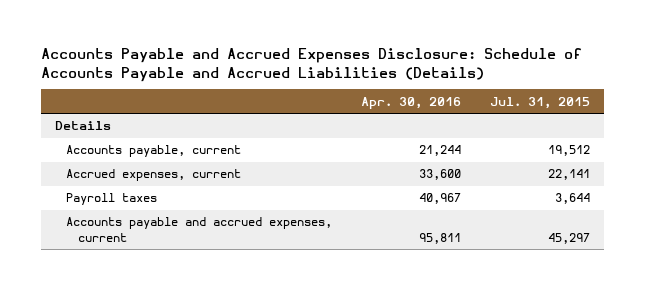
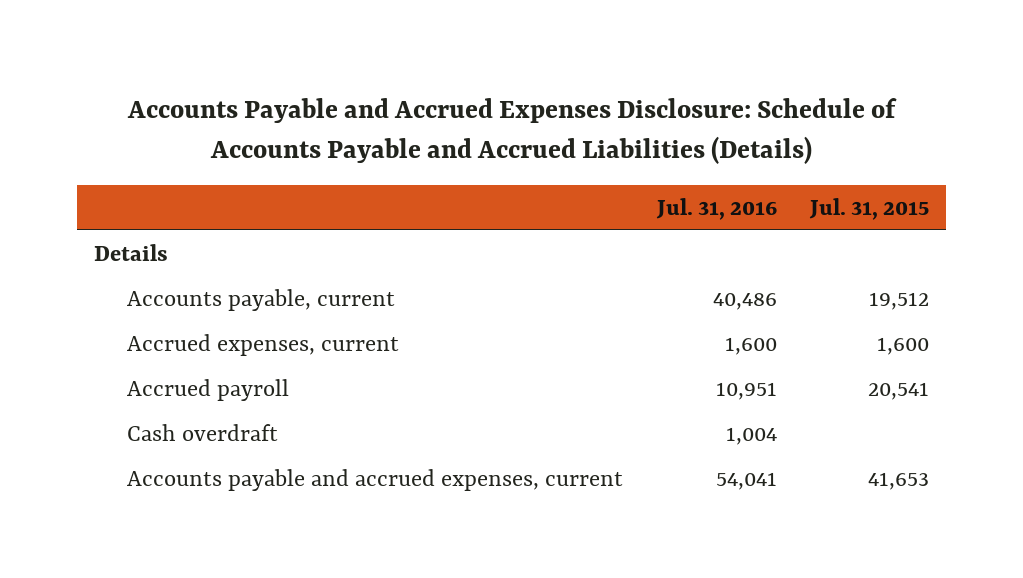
[361,96,462,109] Apr. 30, 2016 -> none
none -> [655,197,777,220] Jul. 31, 2016
[66,193,158,206] Payroll taxes -> none
[547,169,590,181] 22,141 -> [877,337,930,356] 1,600
none -> [127,379,290,402] Accrued payroll
none -> [127,424,279,442] Cash overdraft
[547,232,590,244] 45,297 -> [868,472,930,491] 41,653

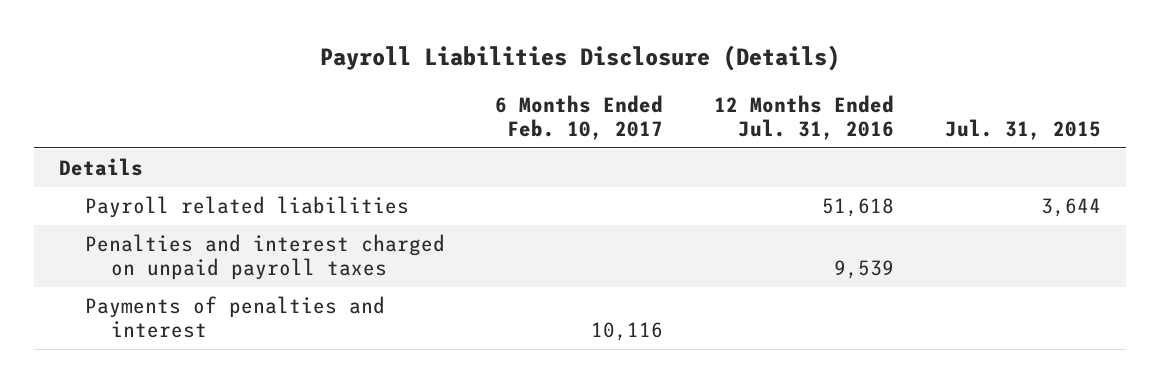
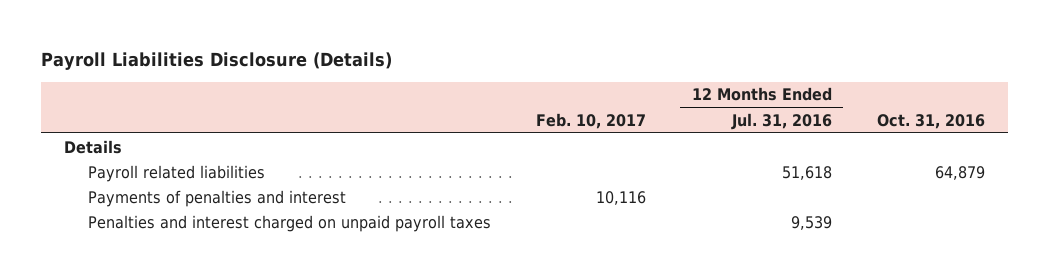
[495,94,664,140] 6 Months Ended Feb. 10, 2017 -> none
[944,118,1101,140] Jul. 31, 2015 -> none
none -> [536,112,647,129] Feb. 10, 2017
none -> [877,113,986,129] Oct. 31, 2016
[84,234,445,280] Penalties and interest charged on unpaid payroll taxes -> [87,214,491,232] Penalties and interest charged on unpaid payroll taxes

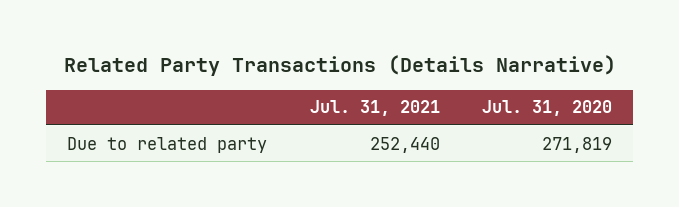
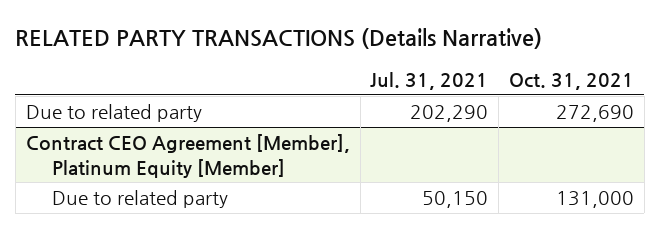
[63,55,616,77] Related Party Transactions (Details Narrative) -> [15,27,543,49] RELATED PARTY TRANSACTIONS (Details Narrative)
[482,100,613,117] Jul. 31, 2020 -> none
none -> [508,72,634,90] Oct. 31, 2021
[369,136,440,153] 252,440 -> [410,105,489,123] 202,290
none -> [25,134,350,178] Contract CEO Agreement [Member], Platinum Equity [Member]
none -> [52,190,229,209] Due to related party

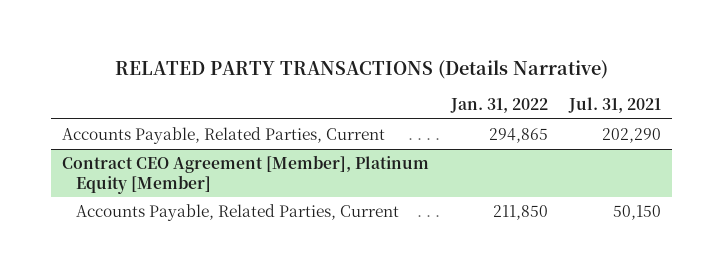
[508,72,634,90] Oct. 31, 2021 -> none
none -> [449,98,548,114] Jan. 31, 2022
[25,104,202,123] Due to related party -> [61,126,385,144] Accounts Payable, Related Parties, Current
[52,190,229,209] Due to related party -> [75,203,399,221] Accounts Payable, Related Parties, Current

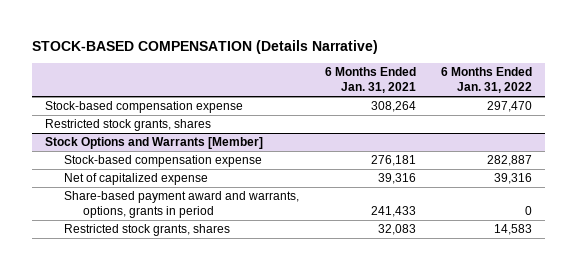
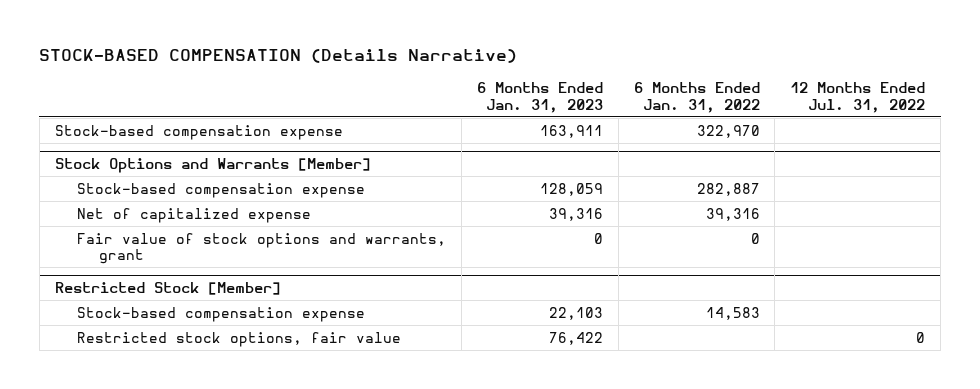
[324,67,416,94] 6 Months Ended Jan. 31, 2021 -> none
none -> [476,82,603,113] 6 Months Ended Jan. 31, 2023
none -> [790,82,926,113] 12 Months Ended Jul. 31, 2022
[44,119,211,132] Restricted stock grants, shares -> none
[487,101,533,113] 297,470 -> [696,124,760,138] 322,970
[64,191,300,219] Share-based payment award and warrants, options, grants in period -> [76,232,446,265] Fair value of stock options and warrants, grant
none -> [54,282,281,296] Restricted Stock [Member]
[64,224,231,237] Restricted stock grants, shares -> [76,306,365,322] Stock-based compensation expense
none -> [76,331,401,347] Restricted stock options, fair value

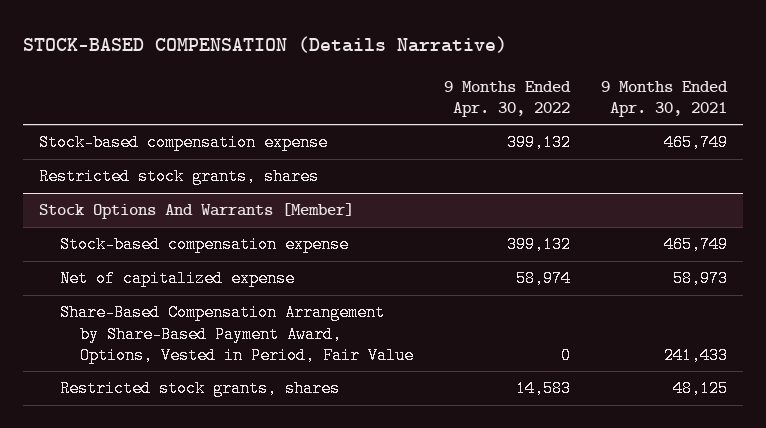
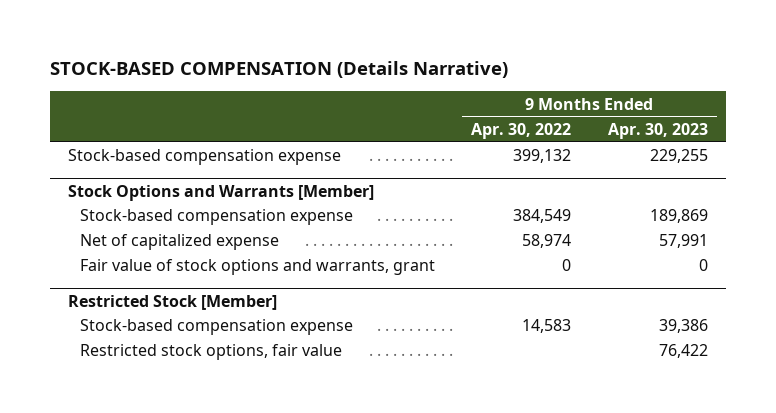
[601,80,729,117] 9 Months Ended Apr. 30, 2021 -> none
none -> [607,123,708,140] Apr. 30, 2023
[38,168,319,186] Restricted stock grants, shares -> none
[38,203,354,220] Stock Options And Warrants [Member] -> [68,184,375,201] Stock Options and Warrants [Member]
[507,236,572,254] 399,132 -> [513,209,572,224] 384,549
[59,304,415,364] Share-Based Compensation Arrangement by Share-Based Payment Award, Options, Vested in Period, Fair Value -> [80,259,436,276] Fair value of stock options and warrants, grant
none -> [68,294,278,310] Restricted Stock [Member]
[59,380,340,398] Restricted stock grants, shares -> [80,319,354,336] Stock-based compensation expense
none -> [80,344,343,361] Restricted stock options, fair value

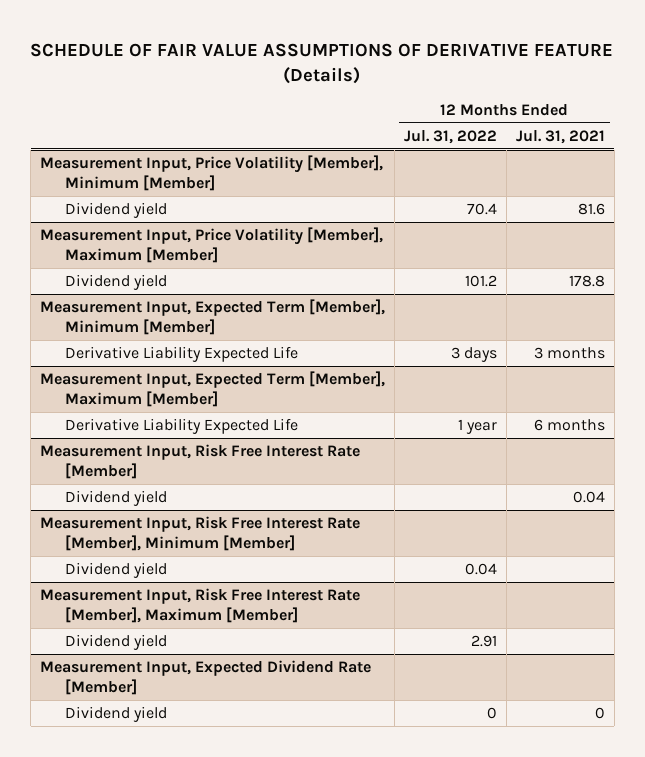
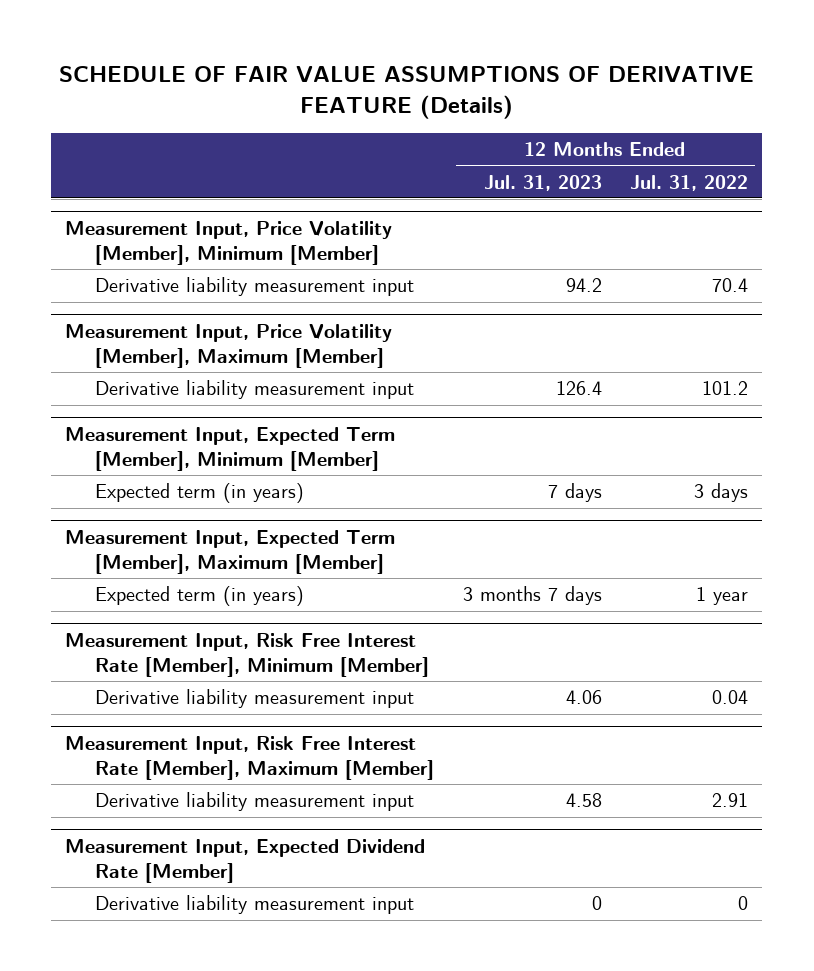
[515,129,605,144] Jul. 31, 2021 -> none
none -> [483,174,602,191] Jul. 31, 2023
[65,202,168,219] Dividend yield -> [95,277,415,297] Derivative liability measurement input
[65,274,168,291] Dividend yield -> [95,380,415,400] Derivative liability measurement input
[65,346,299,363] Derivative Liability Expected Life -> [95,483,305,504] Expected term (in years)
[40,444,361,480] Measurement Input, Risk Free Interest Rate [Member] -> none
[65,490,168,507] Dividend yield -> none
[65,418,299,435] Derivative Liability Expected Life -> [95,586,305,607] Expected term (in years)
[65,562,168,579] Dividend yield -> [95,689,415,709] Derivative liability measurement input
[65,634,168,651] Dividend yield -> [95,792,415,812] Derivative liability measurement input
[65,706,168,723] Dividend yield -> [95,895,415,915] Derivative liability measurement input

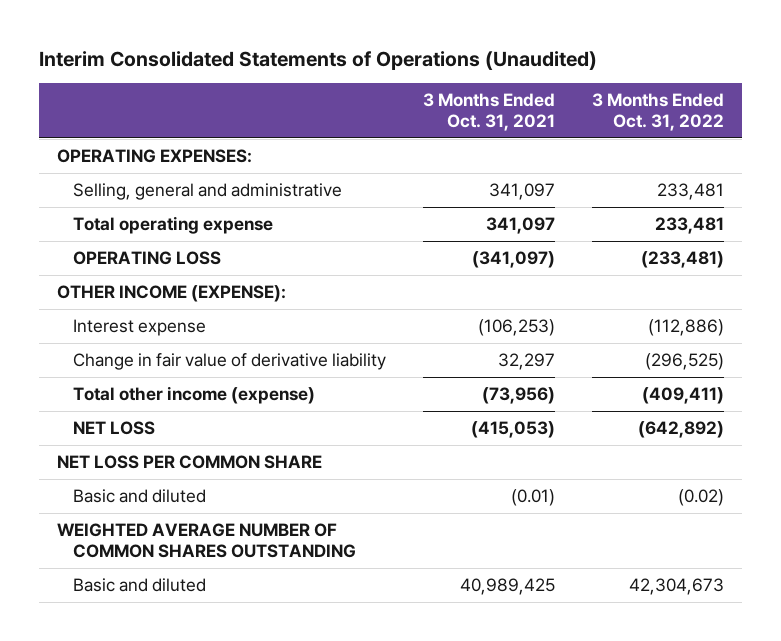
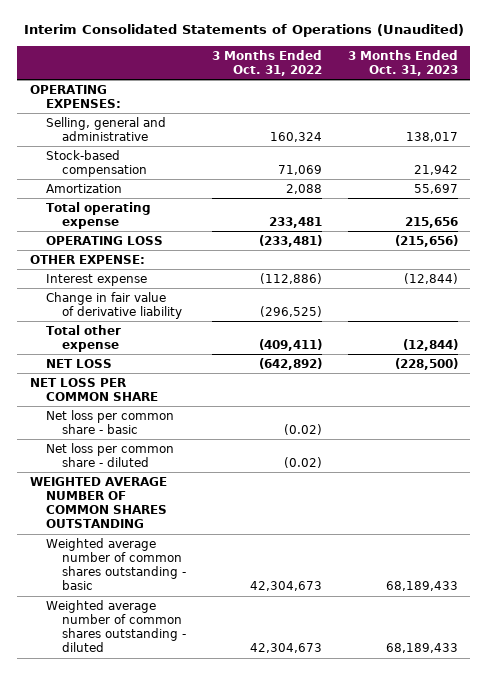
[422,93,555,131] 3 Months Ended Oct. 31, 2021 -> none
none -> [347,49,458,76] 3 Months Ended Oct. 31, 2023
[656,183,724,201] 233,481 -> [270,131,323,142] 160,324
none -> [46,149,148,177] Stock-based compensation
none -> [46,183,123,193] Amortization
[57,285,287,303] OTHER INCOME (EXPENSE): -> [29,254,145,264] OTHER EXPENSE:
[72,386,315,405] Total other income (expense) -> [46,324,122,352] Total other expense
[72,489,206,504] Basic and diluted -> [46,409,175,434] Net loss per common share - basic
none -> [46,442,175,467] Net loss per common share - diluted
[72,578,206,593] Basic and diluted -> [46,537,187,591] Weighted average number of common shares outstanding - basic
none -> [46,599,187,653] Weighted average number of common shares outstanding - diluted

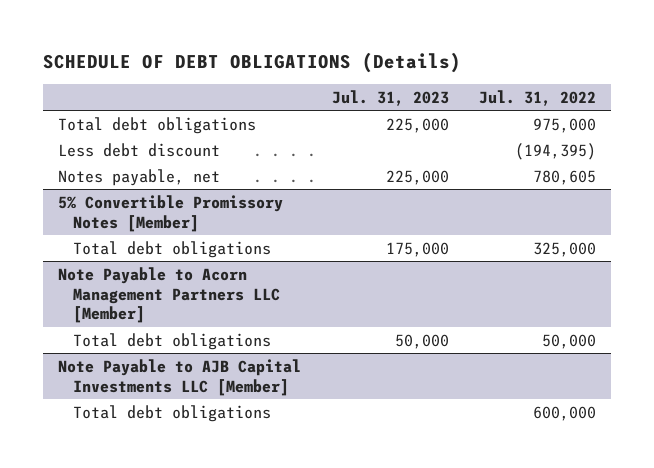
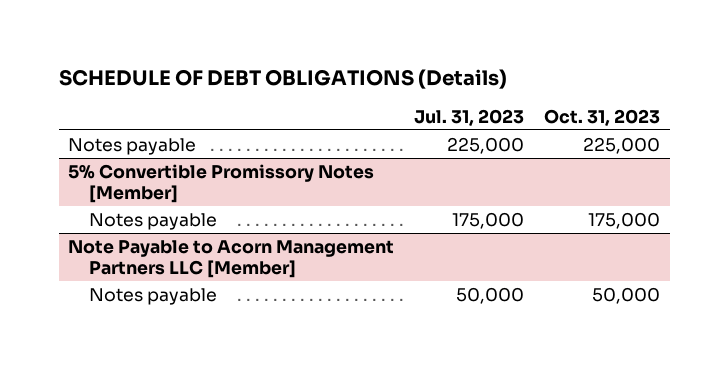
[478,89,596,106] Jul. 31, 2022 -> none
none -> [543,108,660,126] Oct. 31, 2023
[58,116,257,134] Total debt obligations -> none
[58,142,221,157] Less debt discount -> none
[58,168,221,186] Notes payable, net -> [68,137,197,155] Notes payable
[72,240,271,258] Total debt obligations -> [89,212,218,230] Notes payable
[72,332,271,350] Total debt obligations -> none
[58,358,302,396] Note Payable to AJB Capital Investments LLC [Member] -> none
[72,404,271,422] Total debt obligations -> none
none -> [89,287,218,305] Notes payable

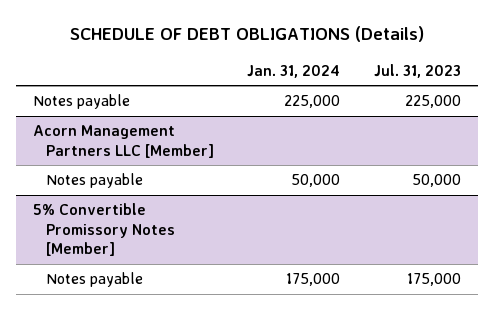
[543,108,660,126] Oct. 31, 2023 -> none
none -> [247,64,341,78] Jan. 31, 2024
none -> [32,125,214,158] Acorn Management Partners LLC [Member]
none -> [45,173,143,189] Notes payable
[68,239,395,278] Note Payable to Acorn Management Partners LLC [Member] -> none
[89,287,218,305] Notes payable -> none

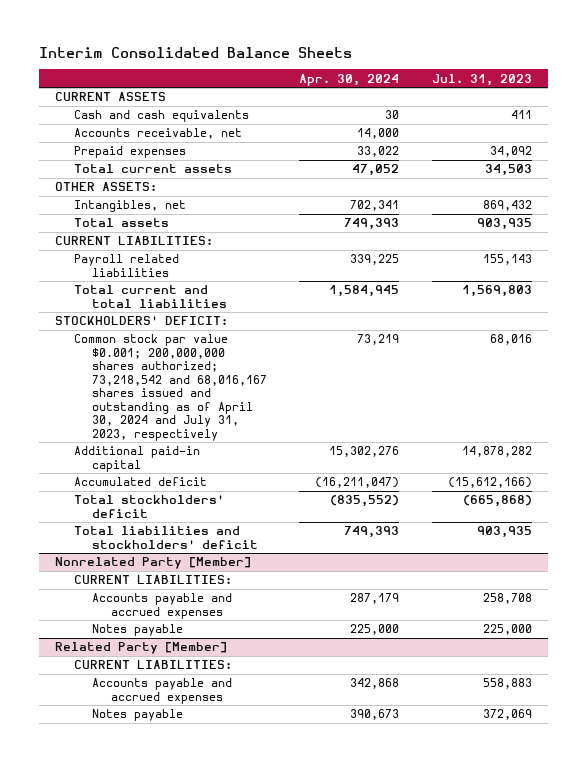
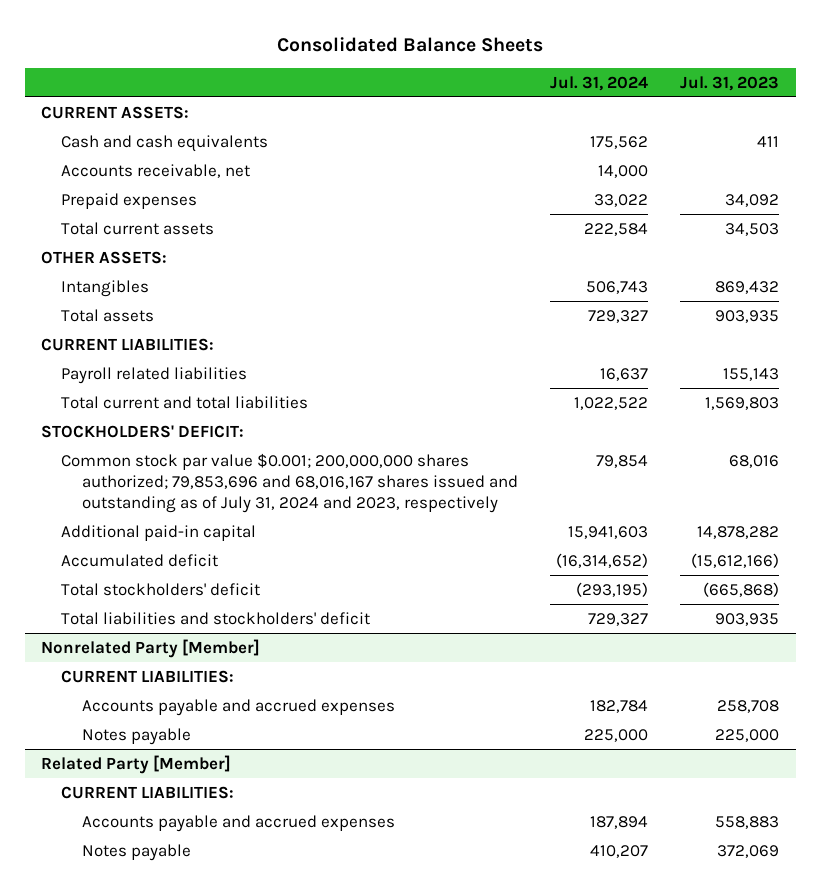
[39,46,353,58] Interim Consolidated Balance Sheets -> [277,36,544,52] Consolidated Balance Sheets
[299,73,400,86] Apr. 30, 2024 -> none
none -> [550,75,649,91] Jul. 31, 2024
[55,92,167,102] CURRENT ASSETS -> [40,105,189,119] CURRENT ASSETS:
[73,200,186,213] Intangibles, net -> [61,279,150,297] Intangibles
[73,334,268,441] Common stock par value $0.001; 200,000,000 shares authorized; 73,218,542 and 68,016,167 shares issued and outstanding as of April 30, 2024 and July 31, 2023, respectively -> [61,452,518,514] Common stock par value $0.001; 200,000,000 shares authorized; 79,853,696 and 68,016,167 shares issued and outstanding as of July 31, 2024 and 2023, respectively

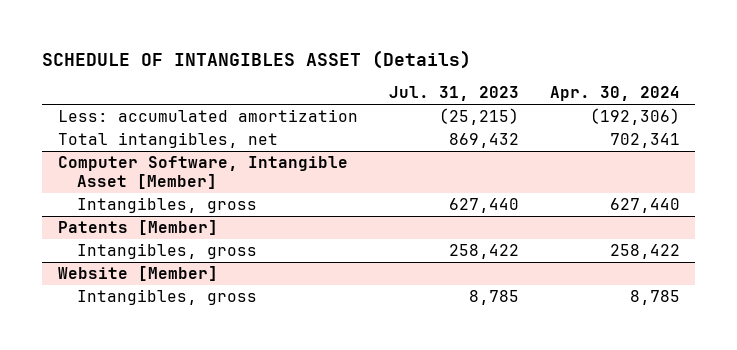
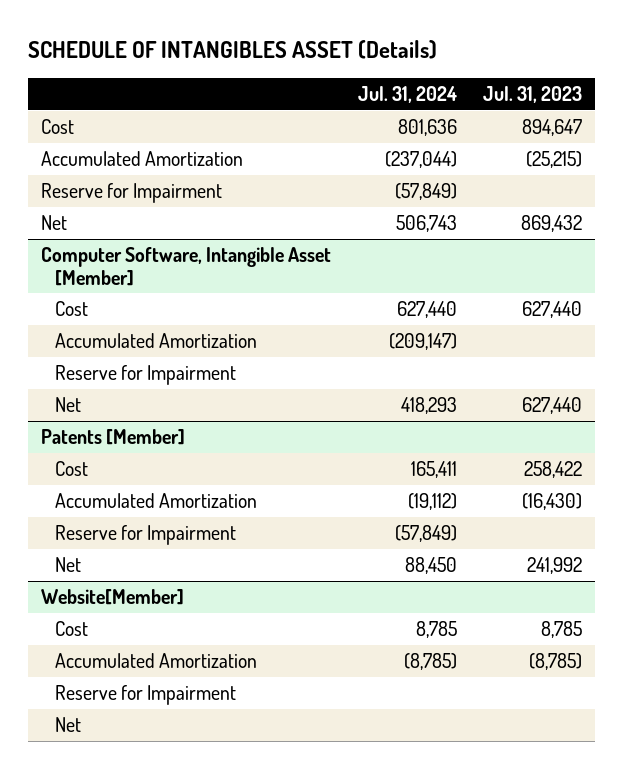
[549,86,680,102] Apr. 30, 2024 -> none
none -> [357,85,457,103] Jul. 31, 2024
none -> [41,119,75,135] Cost
[57,109,358,123] Less: accumulated amortization -> [41,151,244,167] Accumulated Amortization
none -> [41,183,223,204] Reserve for Impairment
[57,132,278,149] Total intangibles, net -> [41,215,68,231] Net
[77,197,258,214] Intangibles, gross -> [55,301,89,317] Cost
none -> [55,333,258,349] Accumulated Amortization
none -> [55,365,237,386] Reserve for Impairment
none -> [55,397,82,413] Net
[77,243,258,260] Intangibles, gross -> [55,461,89,477] Cost
none -> [55,493,258,509] Accumulated Amortization
none -> [55,525,237,546] Reserve for Impairment
none -> [55,557,82,573] Net
[57,266,218,282] Website [Member] -> [41,589,185,606] Website[Member]
[77,289,258,306] Intangibles, gross -> [55,621,89,637] Cost
none -> [55,653,258,669] Accumulated Amortization
none -> [55,685,237,706] Reserve for Impairment
none -> [55,717,82,733] Net

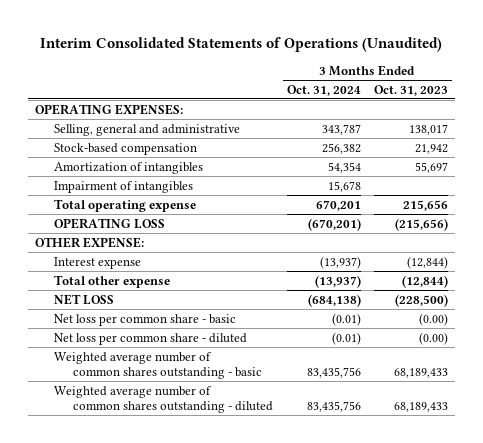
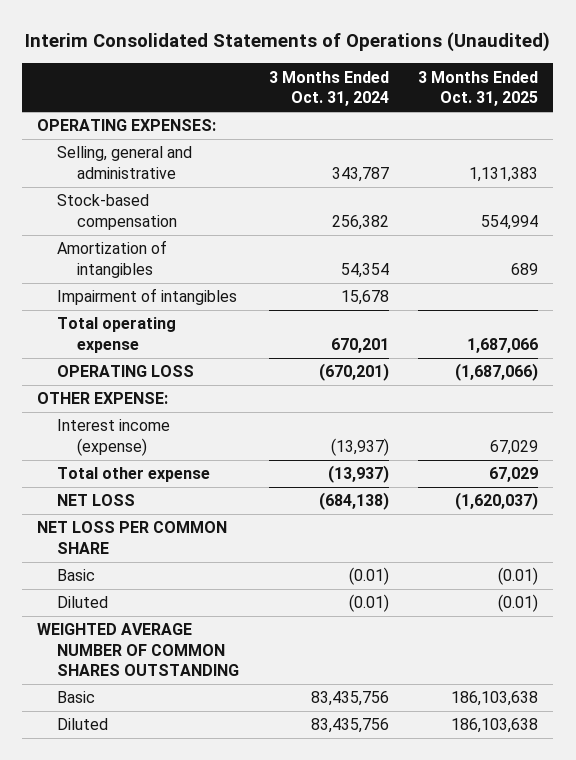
[374,84,449,96] Oct. 31, 2023 -> none
none -> [418,70,539,106] 3 Months Ended Oct. 31, 2025
[53,256,141,269] Interest expense -> [57,419,171,456] Interest income (expense)
none -> [37,521,228,554] NET LOSS PER COMMON SHARE
[53,313,236,326] Net loss per common share - basic -> [57,569,96,582] Basic
[53,332,247,345] Net loss per common share - diluted -> [57,596,109,609] Diluted
none -> [37,623,240,677] WEIGHTED AVERAGE NUMBER OF COMMON SHARES OUTSTANDING
[53,351,263,379] Weighted average number of common shares outstanding - basic -> [57,691,96,704] Basic
[53,385,274,413] Weighted average number of common shares outstanding - diluted -> [57,718,109,731] Diluted

